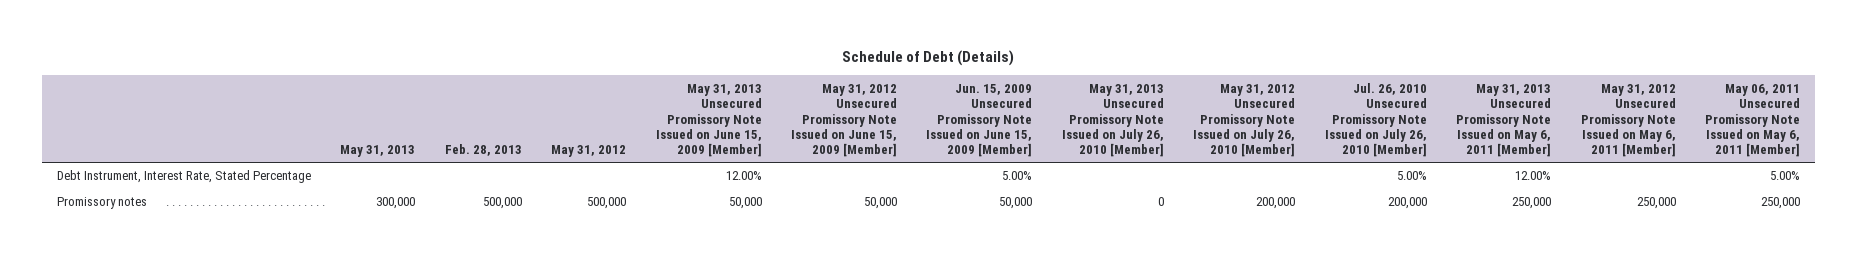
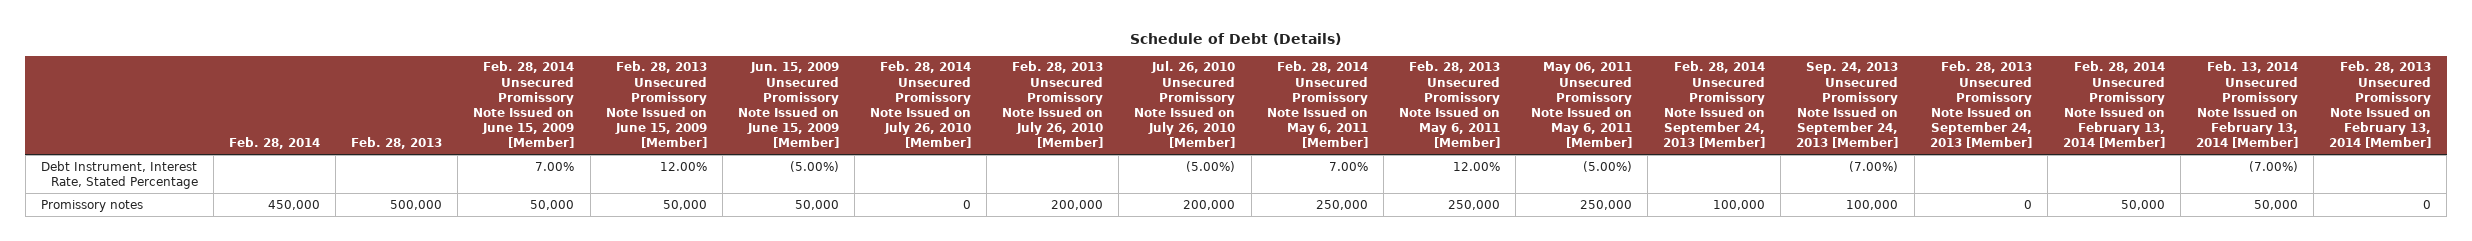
[340,145,416,158] May 31, 2013 -> none
[551,145,627,158] May 31, 2012 -> none
[655,83,762,158] May 31, 2013 Unsecured Promissory Note Issued on June 15, 2009 [Member] -> none
[791,83,898,158] May 31, 2012 Unsecured Promissory Note Issued on June 15, 2009 [Member] -> none
[1061,83,1164,158] May 31, 2013 Unsecured Promissory Note Issued on July 26, 2010 [Member] -> none
[1193,83,1296,158] May 31, 2012 Unsecured Promissory Note Issued on July 26, 2010 [Member] -> none
[1456,83,1552,158] May 31, 2013 Unsecured Promissory Note Issued on May 6, 2011 [Member] -> none
[1580,83,1676,158] May 31, 2012 Unsecured Promissory Note Issued on May 6, 2011 [Member] -> none
none -> [229,137,321,150] Feb. 28, 2014
none -> [473,61,575,149] Feb. 28, 2014 Unsecured Promissory Note Issued on June 15, 2009 [Member]
none -> [605,61,707,149] Feb. 28, 2013 Unsecured Promissory Note Issued on June 15, 2009 [Member]
none -> [870,61,972,149] Feb. 28, 2014 Unsecured Promissory Note Issued on July 26, 2010 [Member]
none -> [1002,61,1104,149] Feb. 28, 2013 Unsecured Promissory Note Issued on July 26, 2010 [Member]
none -> [1266,61,1368,149] Feb. 28, 2014 Unsecured Promissory Note Issued on May 6, 2011 [Member]
none -> [1398,61,1500,149] Feb. 28, 2013 Unsecured Promissory Note Issued on May 6, 2011 [Member]
none -> [1663,61,1766,149] Feb. 28, 2014 Unsecured Promissory Note Issued on September 24, 2013 [Member]
none -> [1796,62,1899,149] Sep. 24, 2013 Unsecured Promissory Note Issued on September 24, 2013 [Member]
none -> [1929,61,2032,149] Feb. 28, 2013 Unsecured Promissory Note Issued on September 24, 2013 [Member]
none -> [2062,61,2165,149] Feb. 28, 2014 Unsecured Promissory Note Issued on February 13, 2014 [Member]
none -> [2196,61,2299,149] Feb. 13, 2014 Unsecured Promissory Note Issued on February 13, 2014 [Member]
none -> [2329,61,2432,149] Feb. 28, 2013 Unsecured Promissory Note Issued on February 13, 2014 [Member]
[1002,171,1033,181] 5.00% -> [789,160,839,172] (5.00%)
[1396,171,1427,181] 5.00% -> [1186,160,1236,172] (5.00%)
[1770,171,1801,181] 5.00% -> [1583,160,1633,172] (5.00%)

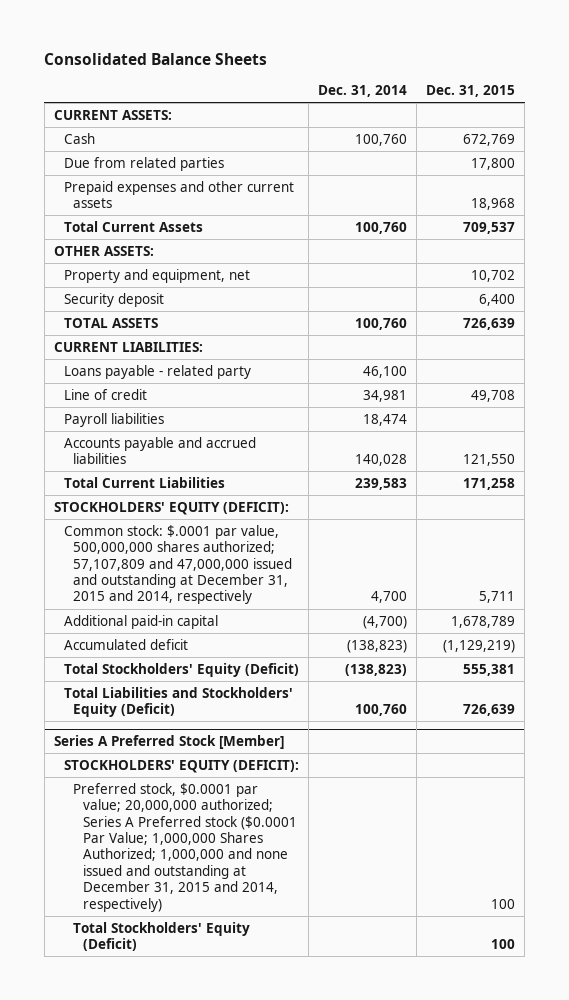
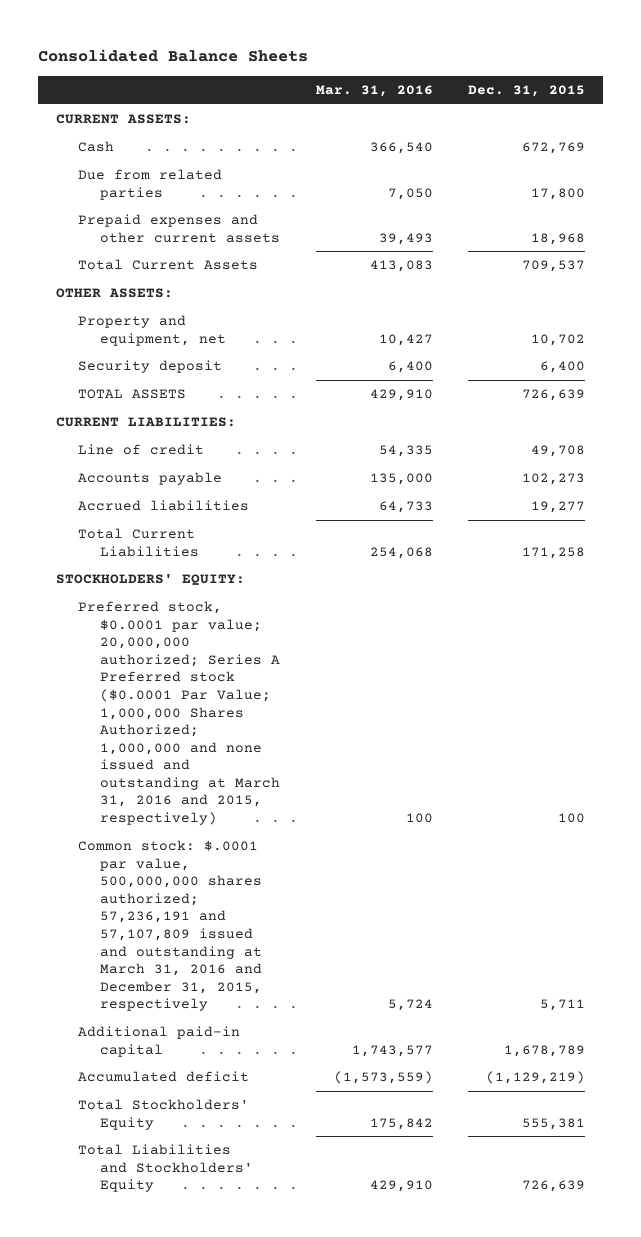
[317,85,407,98] Dec. 31, 2014 -> none
none -> [315,84,433,97] Mar. 31, 2016
[63,364,251,379] Loans payable - related party -> none
[63,412,164,427] Payroll liabilities -> none
[63,436,256,465] Accounts payable and accrued liabilities -> none
none -> [77,472,222,486] Accounts payable
none -> [77,500,249,512] Accrued liabilities
[53,501,289,515] STOCKHOLDERS' EQUITY (DEFICIT): -> [56,574,246,587] STOCKHOLDERS' EQUITY:
none -> [77,601,280,826] Preferred stock, $0.0001 par value; 20,000,000 authorized; Series A Preferred stock ($0.0001 Par Value; 1,000,000 Shares Authorized; 1,000,000 and none issued and outstanding at March 31, 2016 and 2015, respectively)
[63,524,293,605] Common stock: $.0001 par value, 500,000,000 shares authorized; 57,107,809 and 47,000,000 issued and outstanding at December 31, 2015 and 2014, respectively -> [77,840,262,1012] Common stock: $.0001 par value, 500,000,000 shares authorized; 57,236,191 and 57,107,809 issued and outstanding at March 31, 2016 and December 31, 2015, respectively
[53,734,284,749] Series A Preferred Stock [Member] -> none
[63,759,299,773] STOCKHOLDERS' EQUITY (DEFICIT): -> none
[73,782,298,912] Preferred stock, $0.0001 par value; 20,000,000 authorized; Series A Preferred stock ($0.0001 Par Value; 1,000,000 Shares Authorized; 1,000,000 and none issued and outstanding at December 31, 2015 and 2014, respectively) -> none
[73,921,251,952] Total Stockholders' Equity (Deficit) -> none
[63,662,299,677] Total Stockholders' Equity (Deficit) -> [77,1099,249,1130] Total Stockholders' Equity
[63,686,293,718] Total Liabilities and Stockholders' Equity (Deficit) -> [77,1144,253,1193] Total Liabilities and Stockholders' Equity

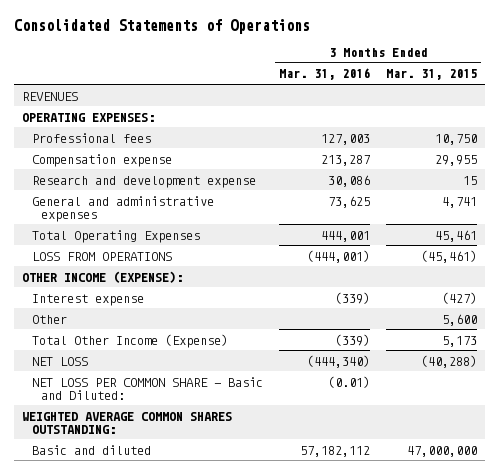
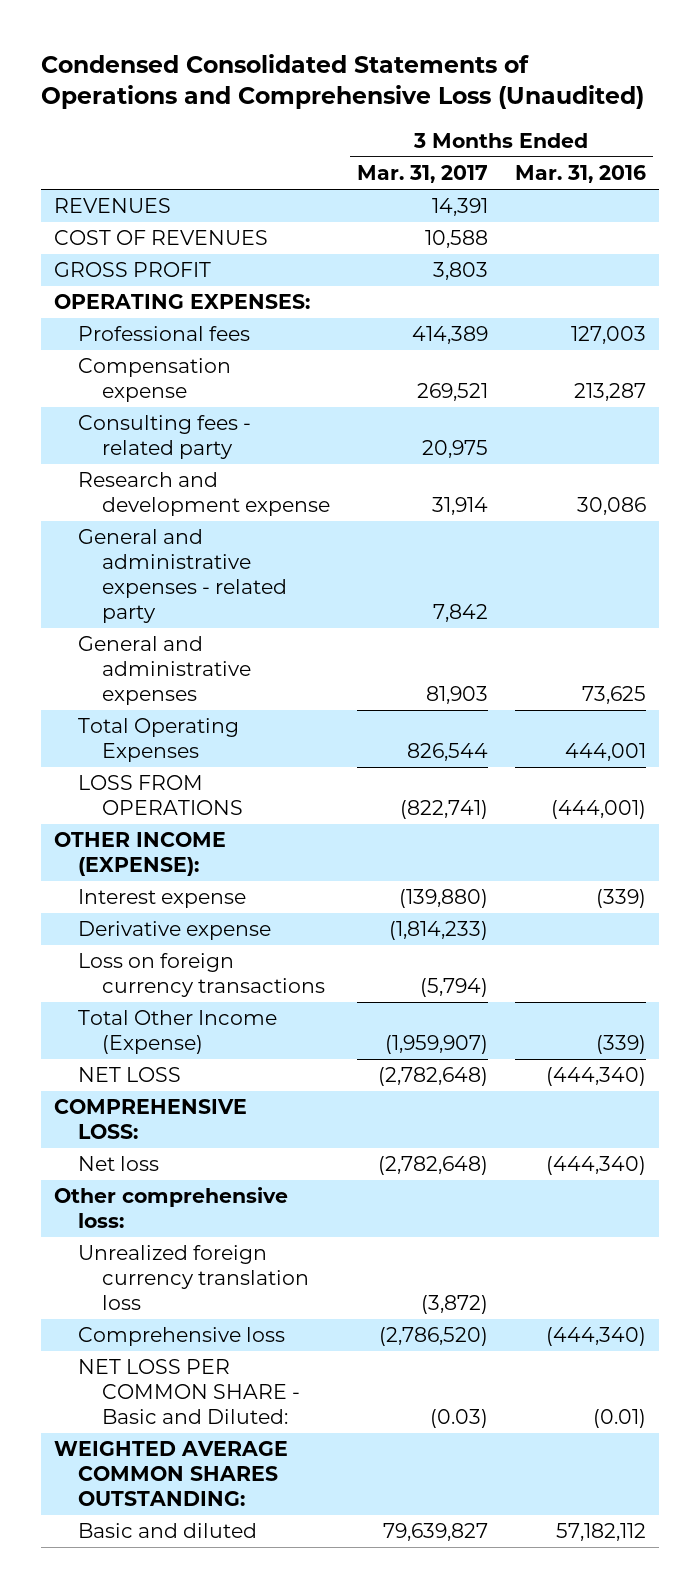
[14,18,311,34] Consolidated Statements of Operations -> [40,53,644,110] Condensed Consolidated Statements of Operations and Comprehensive Loss (Unaudited)
[385,69,477,81] Mar. 31, 2015 -> none
none -> [357,165,489,184] Mar. 31, 2017
none -> [54,230,269,246] COST OF REVENUES
none -> [54,262,212,278] GROSS PROFIT
none -> [78,415,252,460] Consulting fees - related party
none -> [78,529,288,624] General and administrative expenses - related party
[31,314,67,324] Other -> none
none -> [78,921,272,941] Derivative expense
none -> [78,953,326,998] Loss on foreign currency transactions
none -> [54,1099,248,1140] COMPREHENSIVE LOSS:
none -> [78,1156,160,1172] Net loss
none -> [54,1187,289,1229] Other comprehensive loss:
none -> [78,1245,310,1311] Unrealized foreign currency translation loss
none -> [78,1327,286,1347] Comprehensive loss

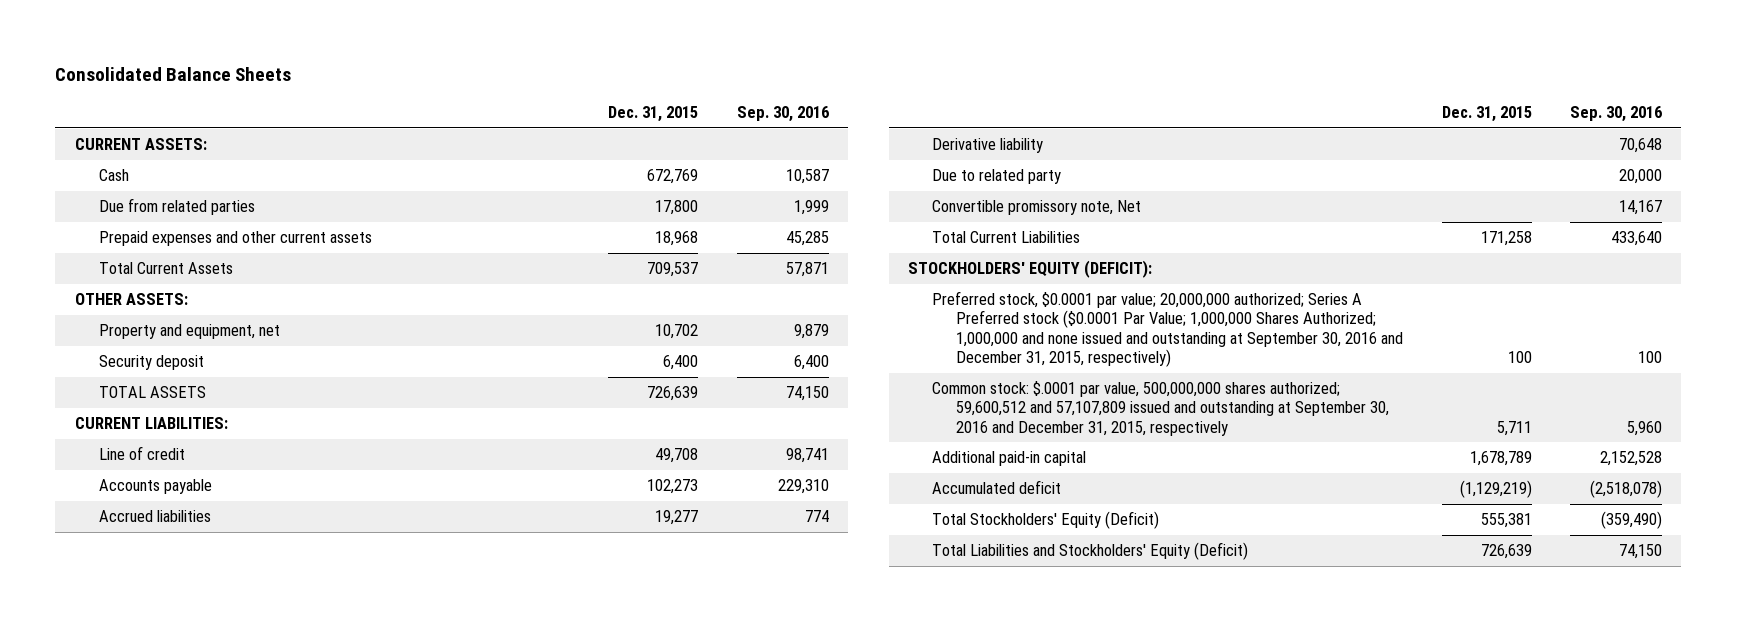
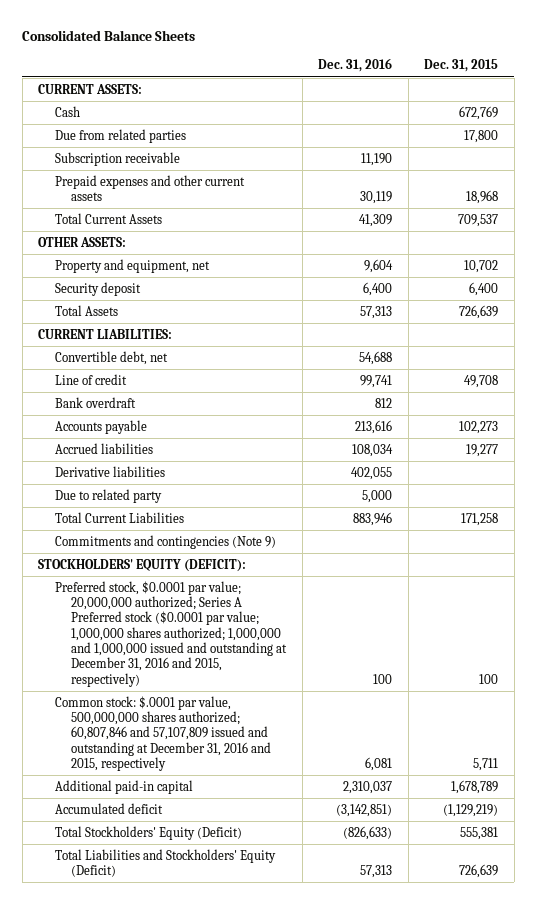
[736,106,829,123] Sep. 30, 2016 -> none
none -> [318,58,393,73] Dec. 31, 2016
none -> [54,151,180,166] Subscription receivable
[98,386,206,399] TOTAL ASSETS -> [54,304,118,316] Total Assets
none -> [54,350,168,365] Convertible debt, net
none -> [54,396,136,408] Bank overdraft
[932,138,1044,154] Derivative liability -> [54,465,165,477] Derivative liabilities
[932,200,1142,216] Convertible promissory note, Net -> none
none -> [54,534,276,549] Commitments and contingencies (Note 9)
[932,291,1404,368] Preferred stock, $0.0001 par value; 20,000,000 authorized; Series A Preferred stock ($0.0001 Par Value; 1,000,000 Shares Authorized; 1,000,000 and none issued and outstanding at September 30, 2016 and December 31, 2015, respectively) -> [54,580,288,687] Preferred stock, $0.0001 par value; 20,000,000 authorized; Series A Preferred stock ($0.0001 par value; 1,000,000 shares authorized; 1,000,000 and 1,000,000 issued and outstanding at December 31, 2016 and 2015, respectively)
[932,381,1390,436] Common stock: $.0001 par value, 500,000,000 shares authorized; 59,600,512 and 57,107,809 issued and outstanding at September 30, 2016 and December 31, 2015, respectively -> [54,695,272,772] Common stock: $.0001 par value, 500,000,000 shares authorized; 60,807,846 and 57,107,809 issued and outstanding at December 31, 2016 and 2015, respectively

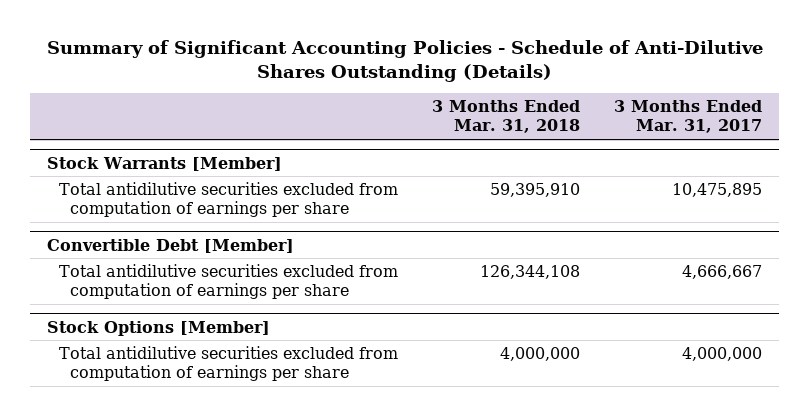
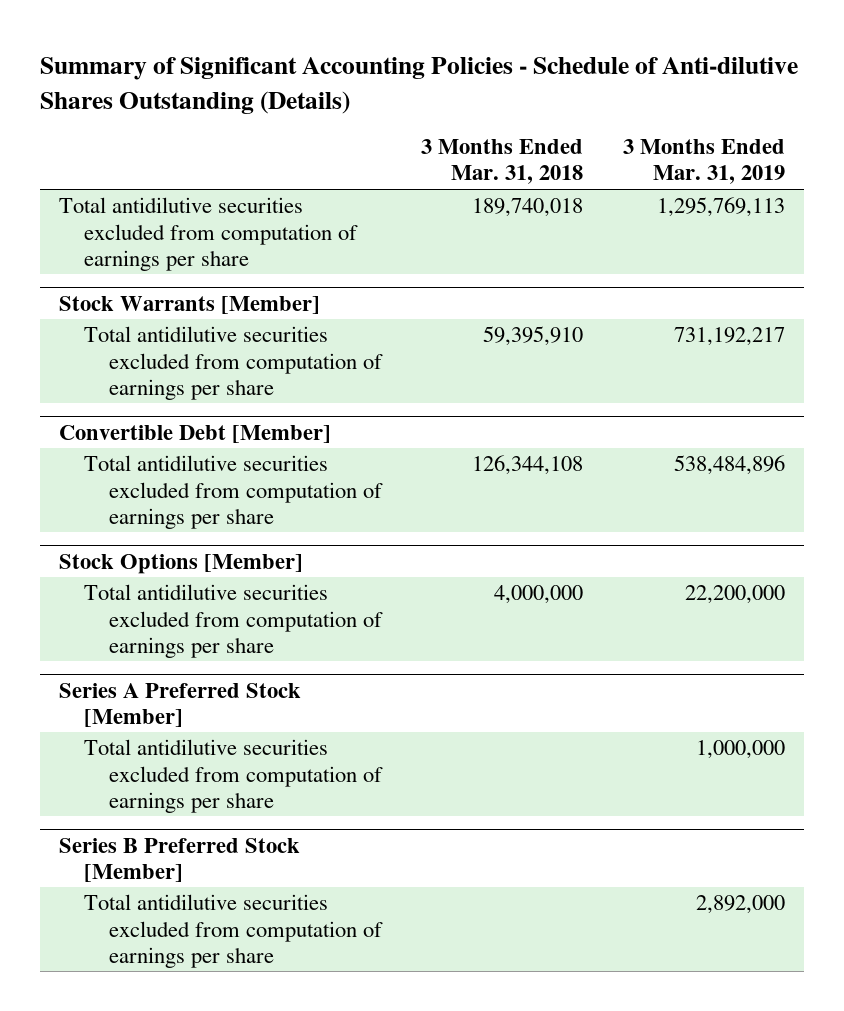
[46,39,763,82] Summary of Significant Accounting Policies - Schedule of Anti-Dilutive Shares Outstanding (Details) -> [39,57,798,114] Summary of Significant Accounting Policies - Schedule of Anti-dilutive Shares Outstanding (Details)
[614,99,763,134] 3 Months Ended Mar. 31, 2017 -> none
none -> [622,139,785,185] 3 Months Ended Mar. 31, 2019
none -> [59,197,359,271] Total antidilutive securities excluded from computation of earnings per share
none -> [59,682,302,727] Series A Preferred Stock [Member]
none -> [84,739,384,813] Total antidilutive securities excluded from computation of earnings per share
none -> [59,837,301,882] Series B Preferred Stock [Member]
none -> [84,894,384,968] Total antidilutive securities excluded from computation of earnings per share

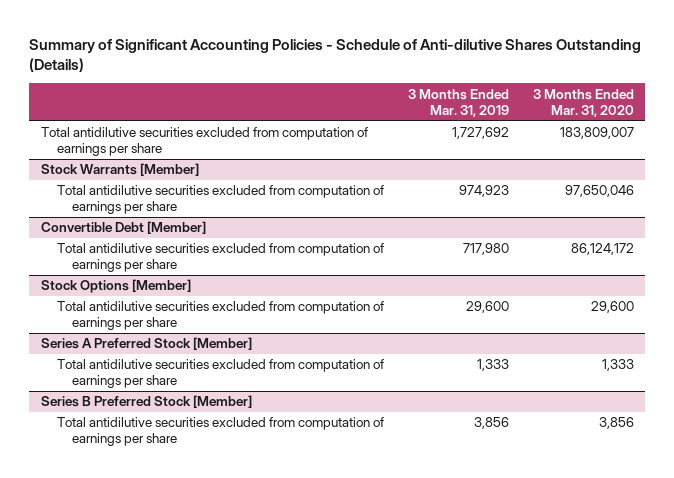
[421,139,584,185] 3 Months Ended Mar. 31, 2018 -> none
none -> [532,88,634,117] 3 Months Ended Mar. 31, 2020
[656,197,785,218] 1,295,769,113 -> [451,127,509,140] 1,727,692
[673,327,785,347] 731,192,217 -> [458,185,509,198] 974,923
[673,455,785,476] 538,484,896 -> [462,243,509,256] 717,980
[684,585,785,605] 22,200,000 -> [465,301,509,314] 29,600
[695,740,785,760] 1,000,000 -> [476,359,509,372] 1,333
[695,895,785,915] 2,892,000 -> [473,417,509,430] 3,856

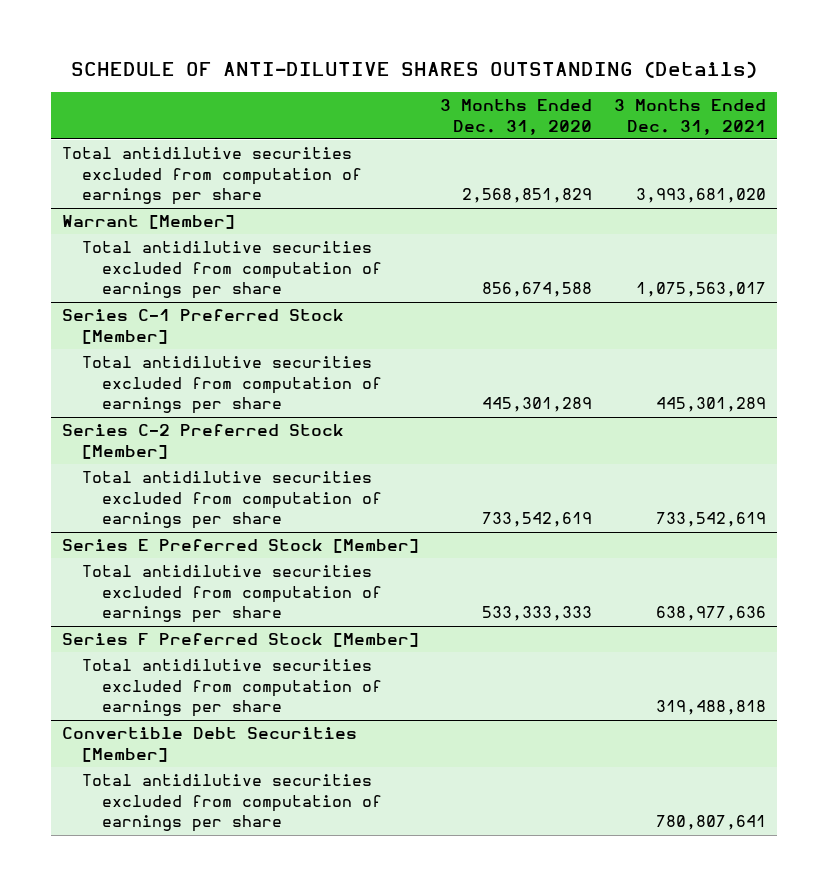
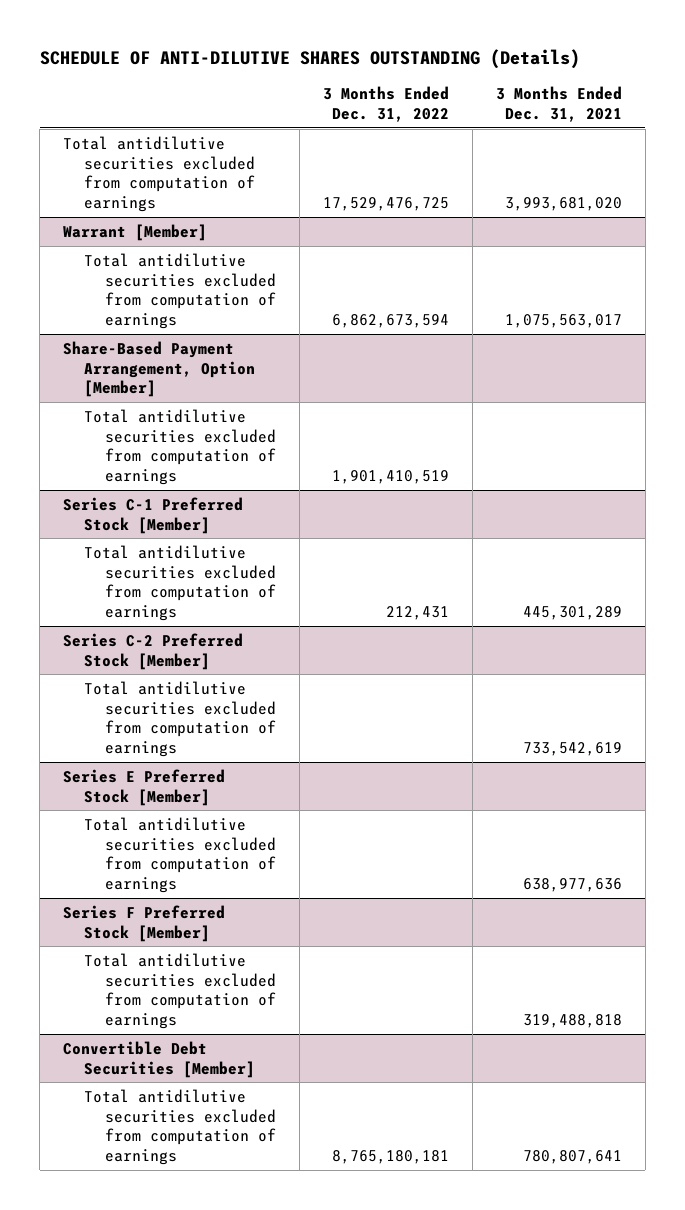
[440,99,593,135] 3 Months Ended Dec. 31, 2020 -> none
none -> [323,86,450,123] 3 Months Ended Dec. 31, 2022
[61,147,363,206] Total antidilutive securities excluded from computation of earnings per share -> [62,135,256,213] Total antidilutive securities excluded from computation of earnings
[82,241,383,300] Total antidilutive securities excluded from computation of earnings per share -> [84,252,277,330] Total antidilutive securities excluded from computation of earnings
none -> [62,340,256,398] Share-Based Payment Arrangement, Option [Member]
none -> [84,408,277,486] Total antidilutive securities excluded from computation of earnings
[82,356,383,415] Total antidilutive securities excluded from computation of earnings per share -> [84,544,277,622] Total antidilutive securities excluded from computation of earnings
[82,471,383,530] Total antidilutive securities excluded from computation of earnings per share -> [84,680,277,758] Total antidilutive securities excluded from computation of earnings
[82,565,383,624] Total antidilutive securities excluded from computation of earnings per share -> [84,816,277,894] Total antidilutive securities excluded from computation of earnings
[82,659,383,718] Total antidilutive securities excluded from computation of earnings per share -> [84,952,277,1030] Total antidilutive securities excluded from computation of earnings
[82,774,383,833] Total antidilutive securities excluded from computation of earnings per share -> [84,1088,277,1166] Total antidilutive securities excluded from computation of earnings

